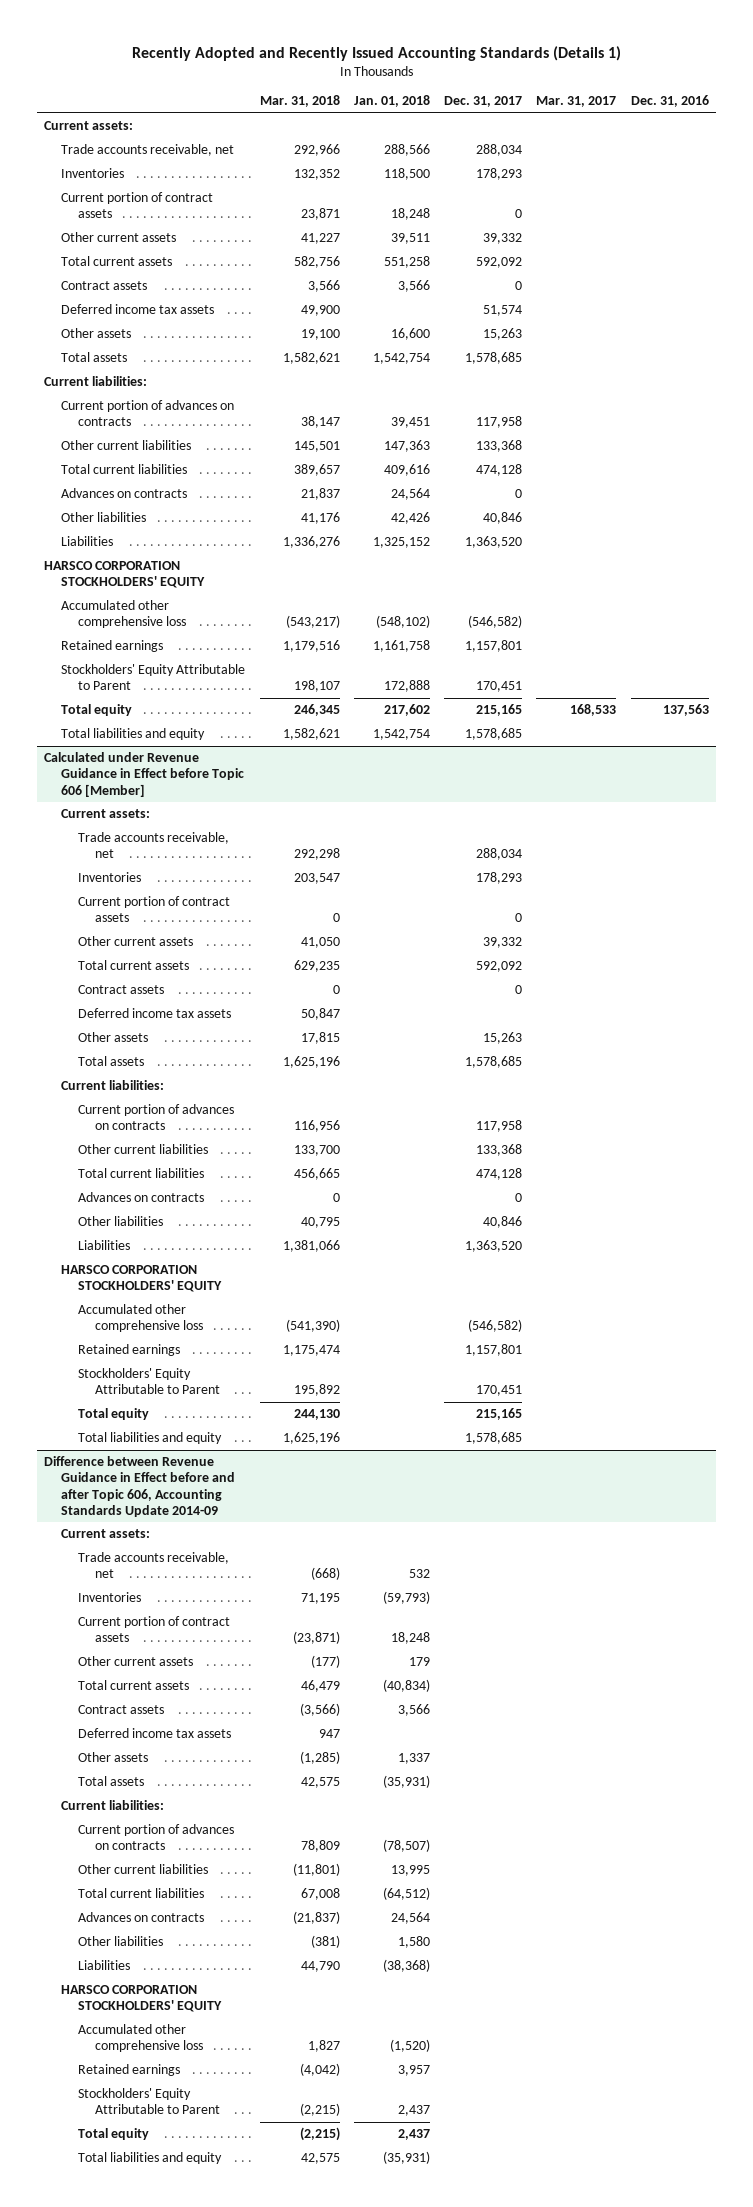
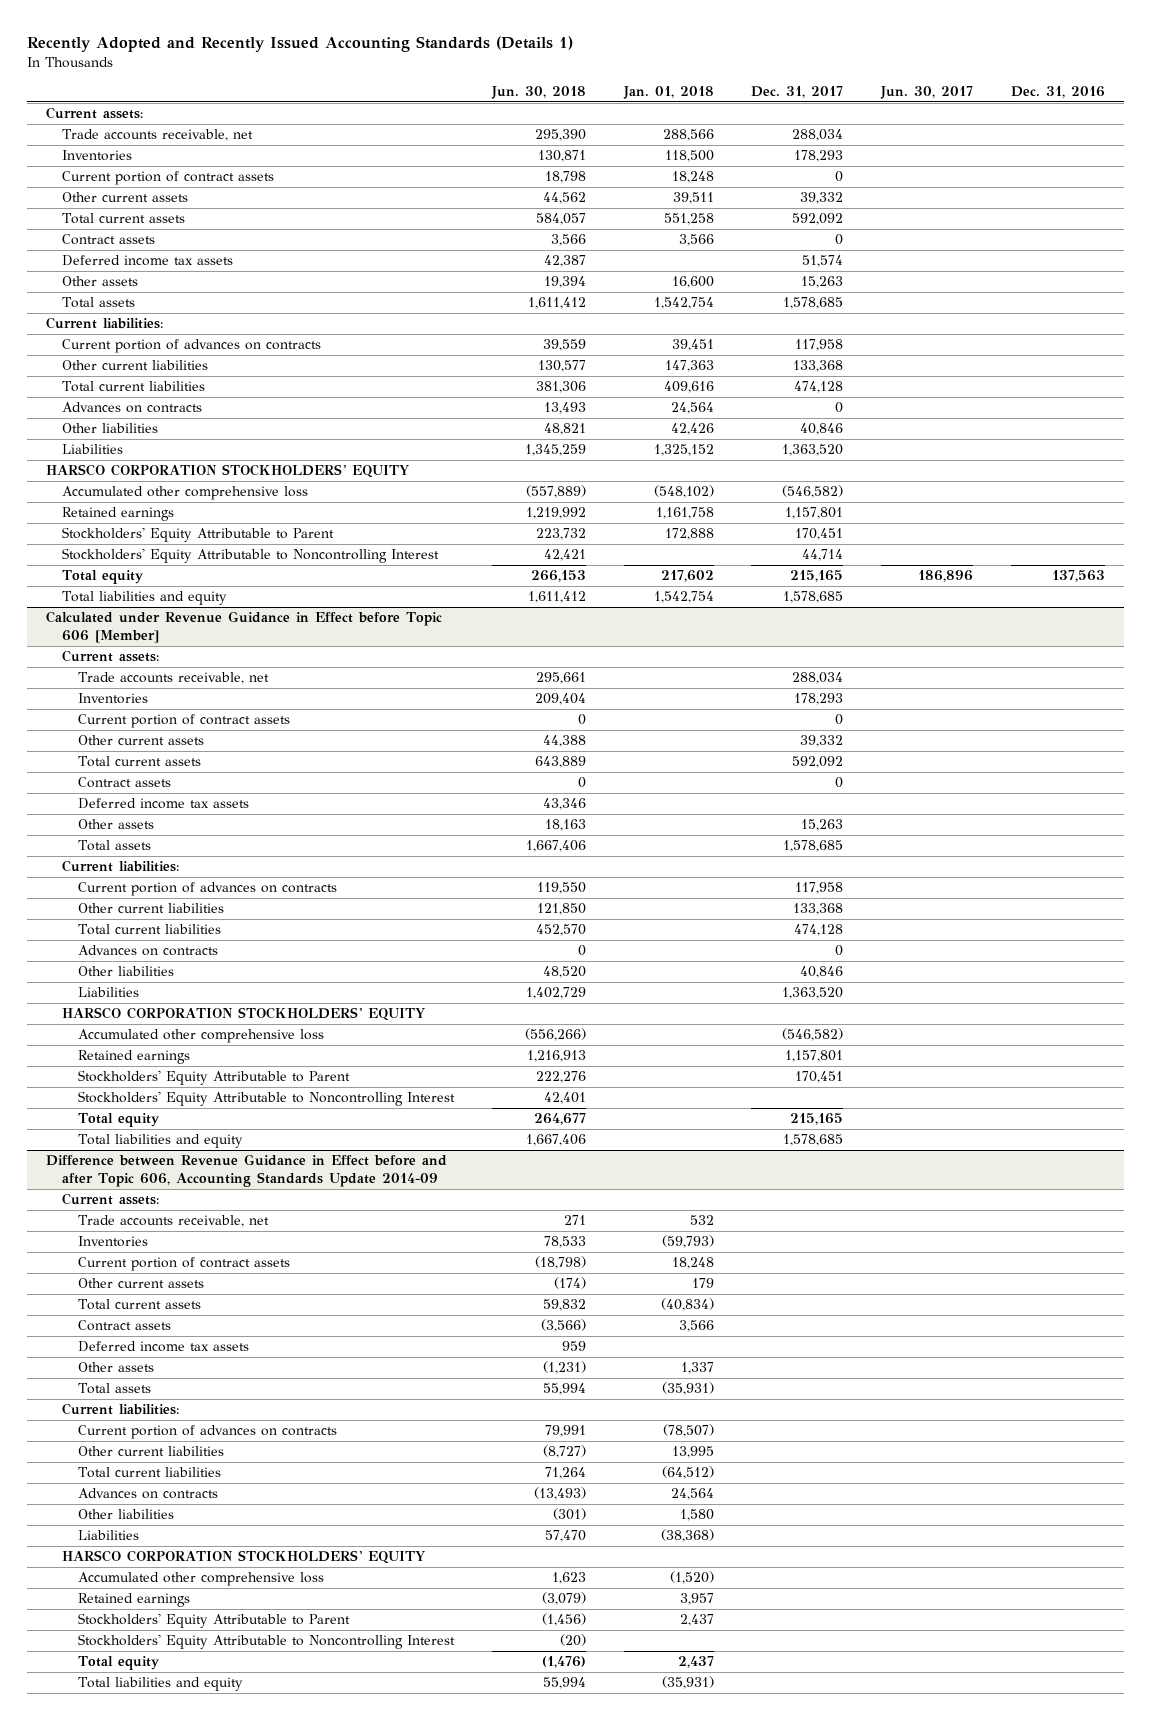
[259,95,340,108] Mar. 31, 2018 -> none
[536,96,617,108] Mar. 31, 2017 -> none
none -> [490,86,586,100] Jun. 30, 2018
none -> [880,86,974,100] Jun. 30, 2017
none -> [61,548,439,564] Stockholders' Equity Attributable to Noncontrolling Interest
none -> [78,1091,456,1107] Stockholders' Equity Attributable to Noncontrolling Interest
none -> [78,1634,456,1650] Stockholders' Equity Attributable to Noncontrolling Interest

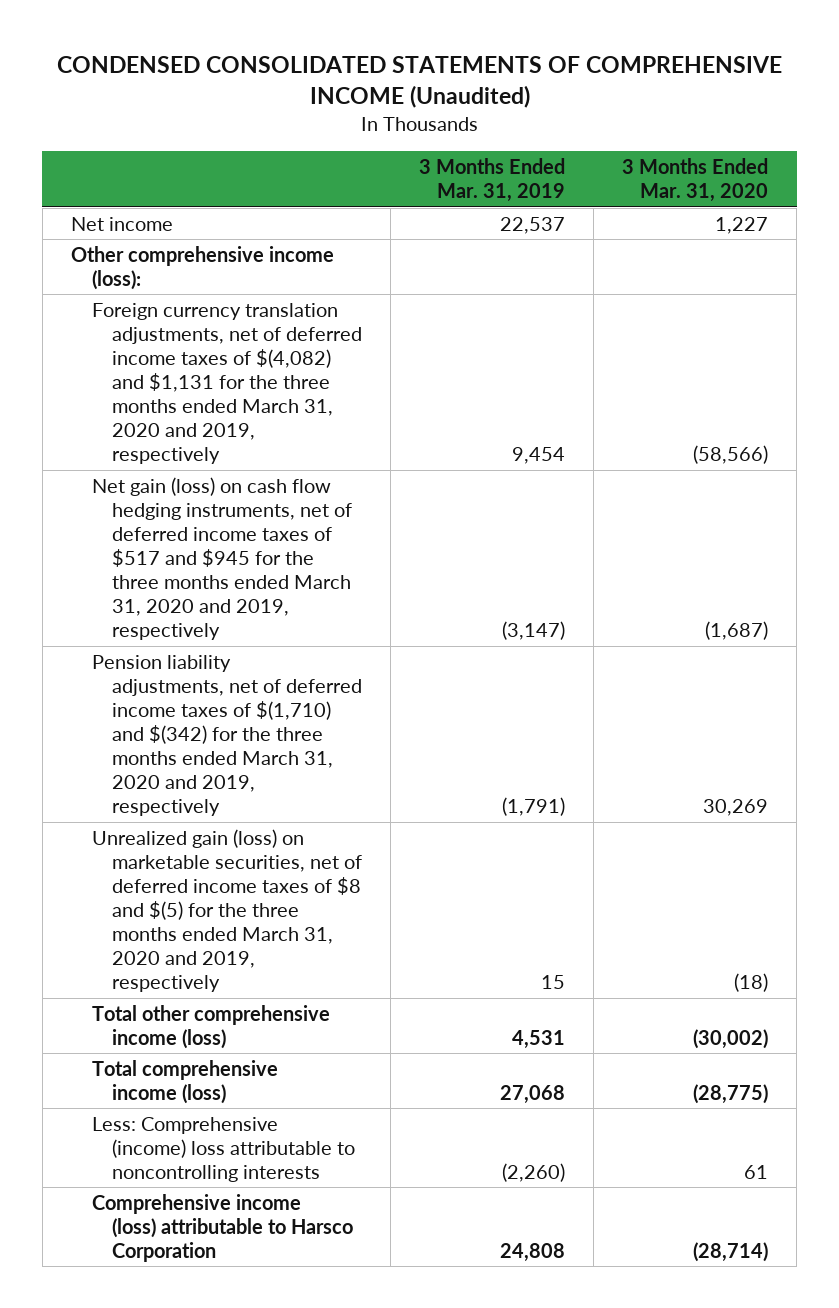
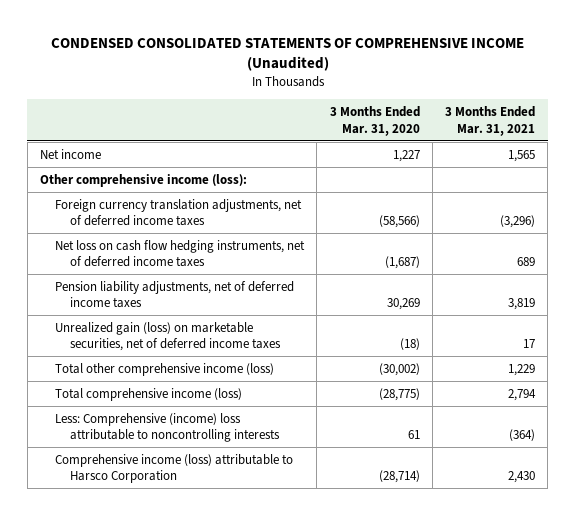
[419,158,566,203] 3 Months Ended Mar. 31, 2019 -> none
none -> [445,106,536,136] 3 Months Ended Mar. 31, 2021
[91,302,363,465] Foreign currency translation adjustments, net of deferred income taxes of $(4,082) and $1,131 for the three months ended March 31, 2020 and 2019, respectively -> [55,198,303,227] Foreign currency translation adjustments, net of deferred income taxes
[91,476,353,641] Net gain (loss) on cash flow hedging instruments, net of deferred income taxes of $517 and $945 for the three months ended March 31, 2020 and 2019, respectively -> [55,239,306,268] Net loss on cash flow hedging instruments, net of deferred income taxes
[91,654,363,817] Pension liability adjustments, net of deferred income taxes of $(1,710) and $(342) for the three months ended March 31, 2020 and 2019, respectively -> [55,280,295,309] Pension liability adjustments, net of deferred income taxes
[91,828,363,993] Unrealized gain (loss) on marketable securities, net of deferred income taxes of $8 and $(5) for the three months ended March 31, 2020 and 2019, respectively -> [55,321,282,352] Unrealized gain (loss) on marketable securities, net of deferred income taxes

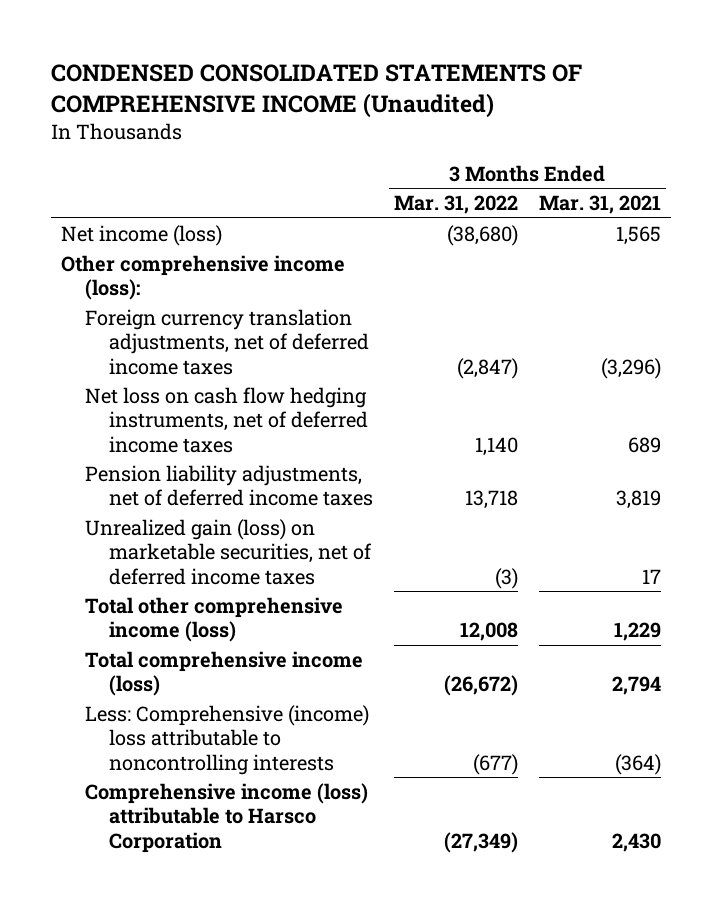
[329,106,420,136] 3 Months Ended Mar. 31, 2020 -> none
none -> [393,195,518,215] Mar. 31, 2022
[40,148,102,159] Net income -> [61,224,223,246] Net income (loss)

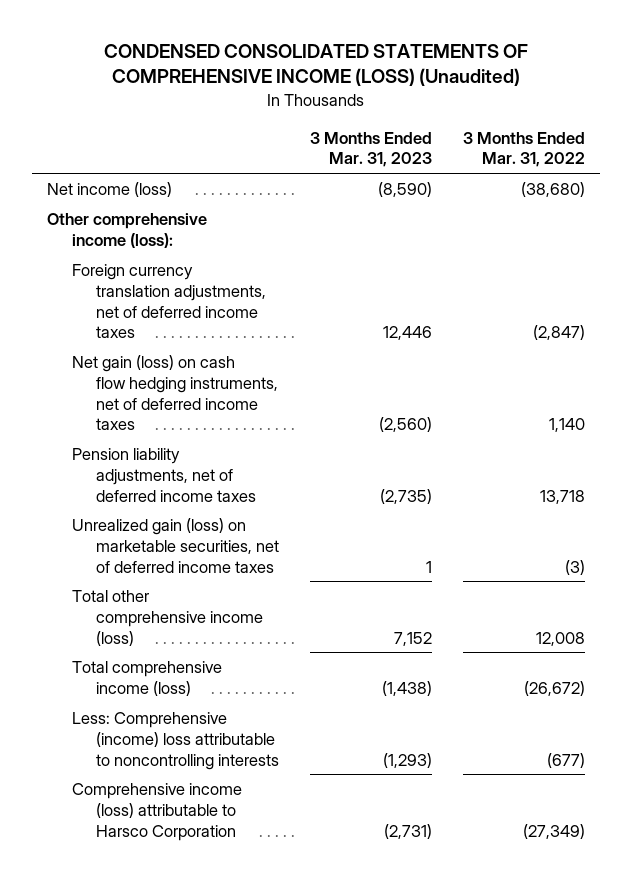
[50,64,582,119] CONDENSED CONSOLIDATED STATEMENTS OF COMPREHENSIVE INCOME (Unaudited) -> [104,43,529,87] CONDENSED CONSOLIDATED STATEMENTS OF COMPREHENSIVE INCOME (LOSS) (Unaudited)
[538,195,661,215] Mar. 31, 2021 -> none
none -> [310,131,433,168] 3 Months Ended Mar. 31, 2023
[85,386,368,453] Net loss on cash flow hedging instruments, net of deferred income taxes -> [71,355,279,431] Net gain (loss) on cash flow hedging instruments, net of deferred income taxes

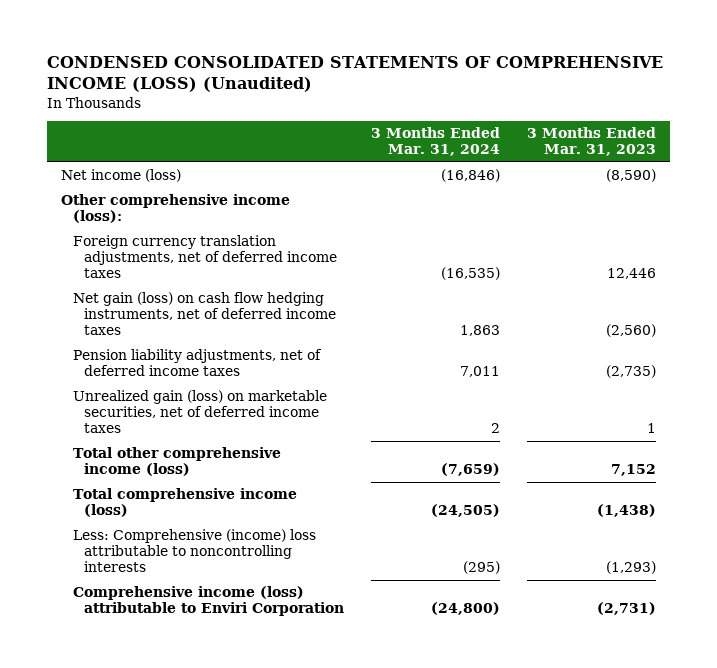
[463,131,586,168] 3 Months Ended Mar. 31, 2022 -> none
none -> [371,127,501,157] 3 Months Ended Mar. 31, 2024
[71,783,242,841] Comprehensive income (loss) attributable to Harsco Corporation -> [72,586,345,617] Comprehensive income (loss) attributable to Enviri Corporation

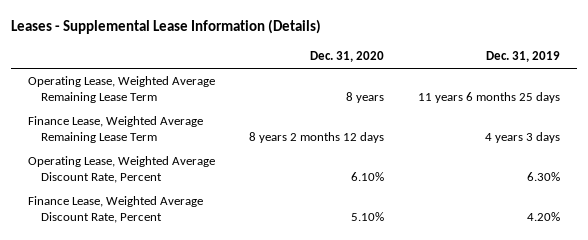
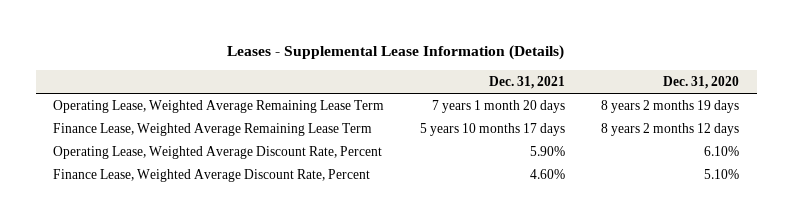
[486,50,561,62] Dec. 31, 2019 -> none
none -> [489,75,566,89] Dec. 31, 2021
[346,92,385,104] 8 years -> [600,100,739,114] 8 years 2 months 19 days

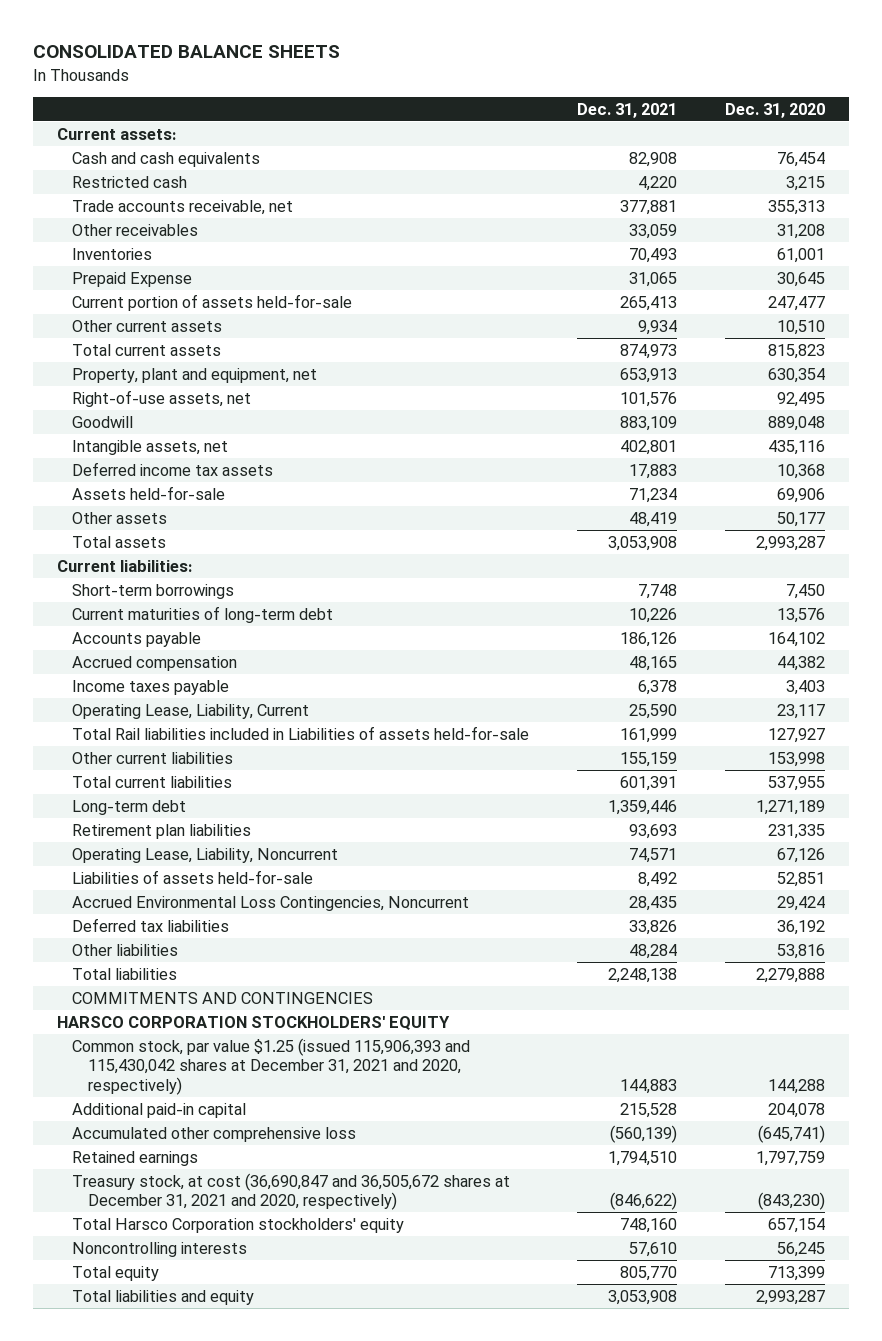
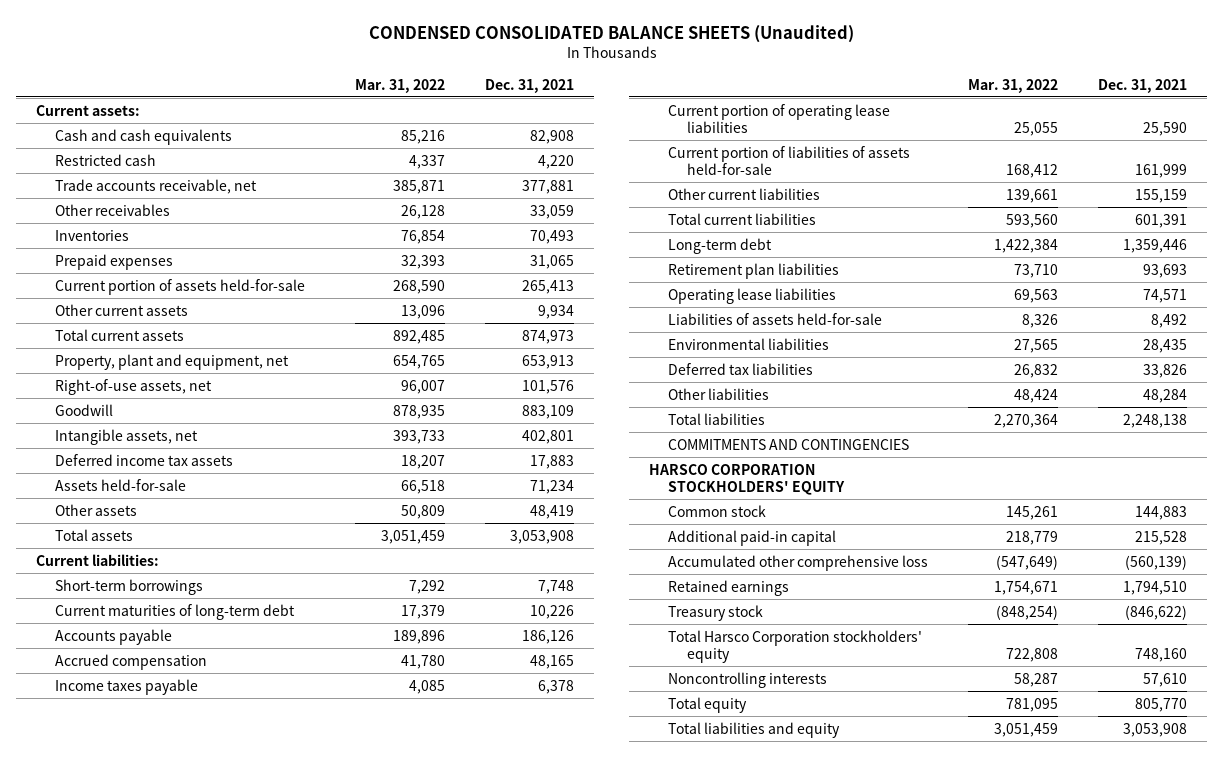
[32,45,340,59] CONSOLIDATED BALANCE SHEETS -> [368,24,854,43] CONDENSED CONSOLIDATED BALANCE SHEETS (Unaudited)
[725,102,826,118] Dec. 31, 2020 -> none
none -> [355,78,446,93] Mar. 31, 2022
[72,271,193,287] Prepaid Expense -> [55,253,174,270] Prepaid expenses
[72,703,310,719] Operating Lease, Liability, Current -> [668,103,891,133] Current portion of operating lease liabilities
[72,725,530,740] Total Rail liabilities included in Liabilities of assets held-for-sale -> [668,145,911,175] Current portion of liabilities of assets held-for-sale
[72,847,339,863] Operating Lease, Liability, Noncurrent -> [668,287,837,304] Operating lease liabilities
[72,895,470,911] Accrued Environmental Loss Contingencies, Noncurrent -> [668,337,830,350] Environmental liabilities
[72,1037,471,1095] Common stock, par value $1.25 (issued 115,906,393 and 115,430,042 shares at December 31, 2021 and 2020, respectively) -> [668,504,767,517] Common stock
[72,1172,511,1211] Treasury stock, at cost (36,690,847 and 36,505,672 shares at December 31, 2021 and 2020, respectively) -> [668,604,764,621] Treasury stock

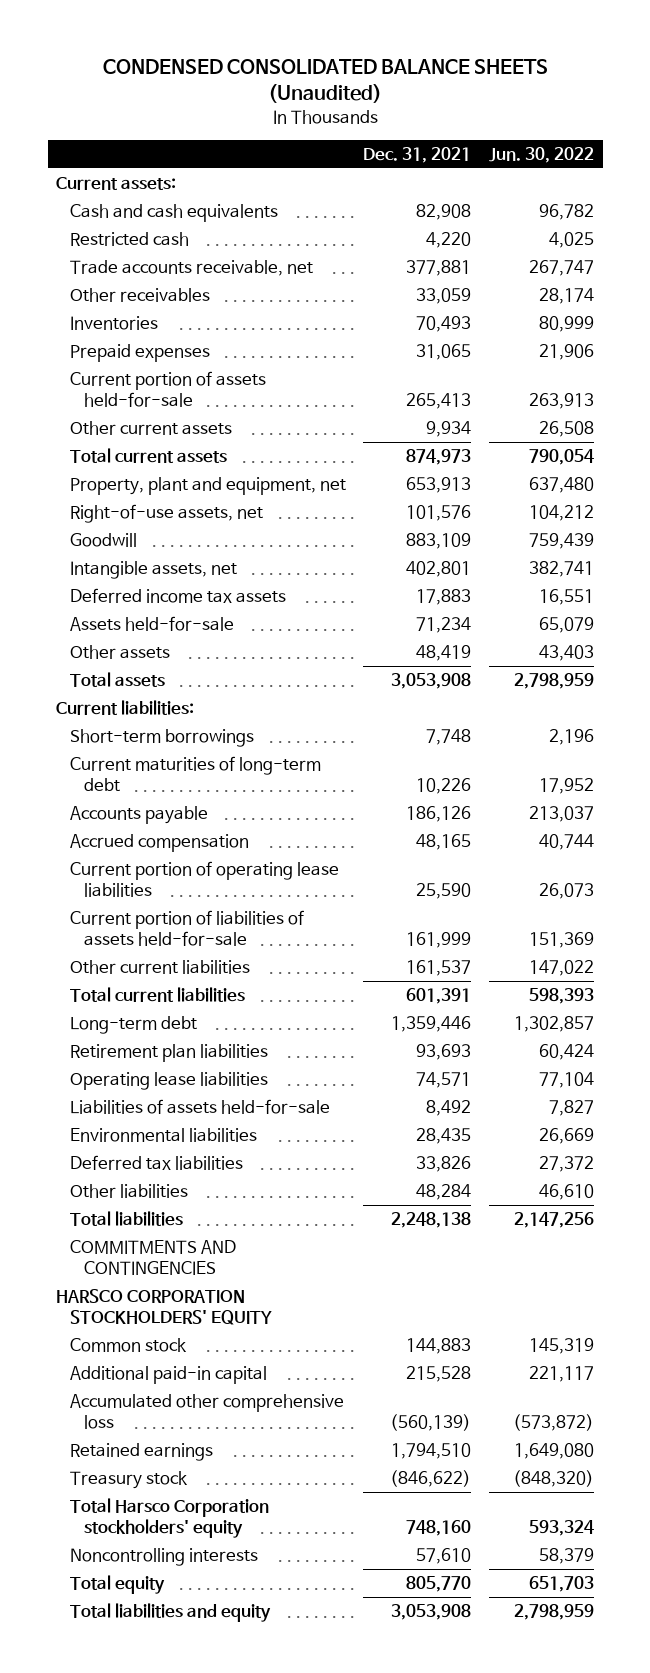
[355,78,446,93] Mar. 31, 2022 -> none
none -> [488,147,594,164] Jun. 30, 2022
[55,678,199,695] Income taxes payable -> none
[1134,188,1187,203] 155,159 -> [406,960,472,977] 161,537

